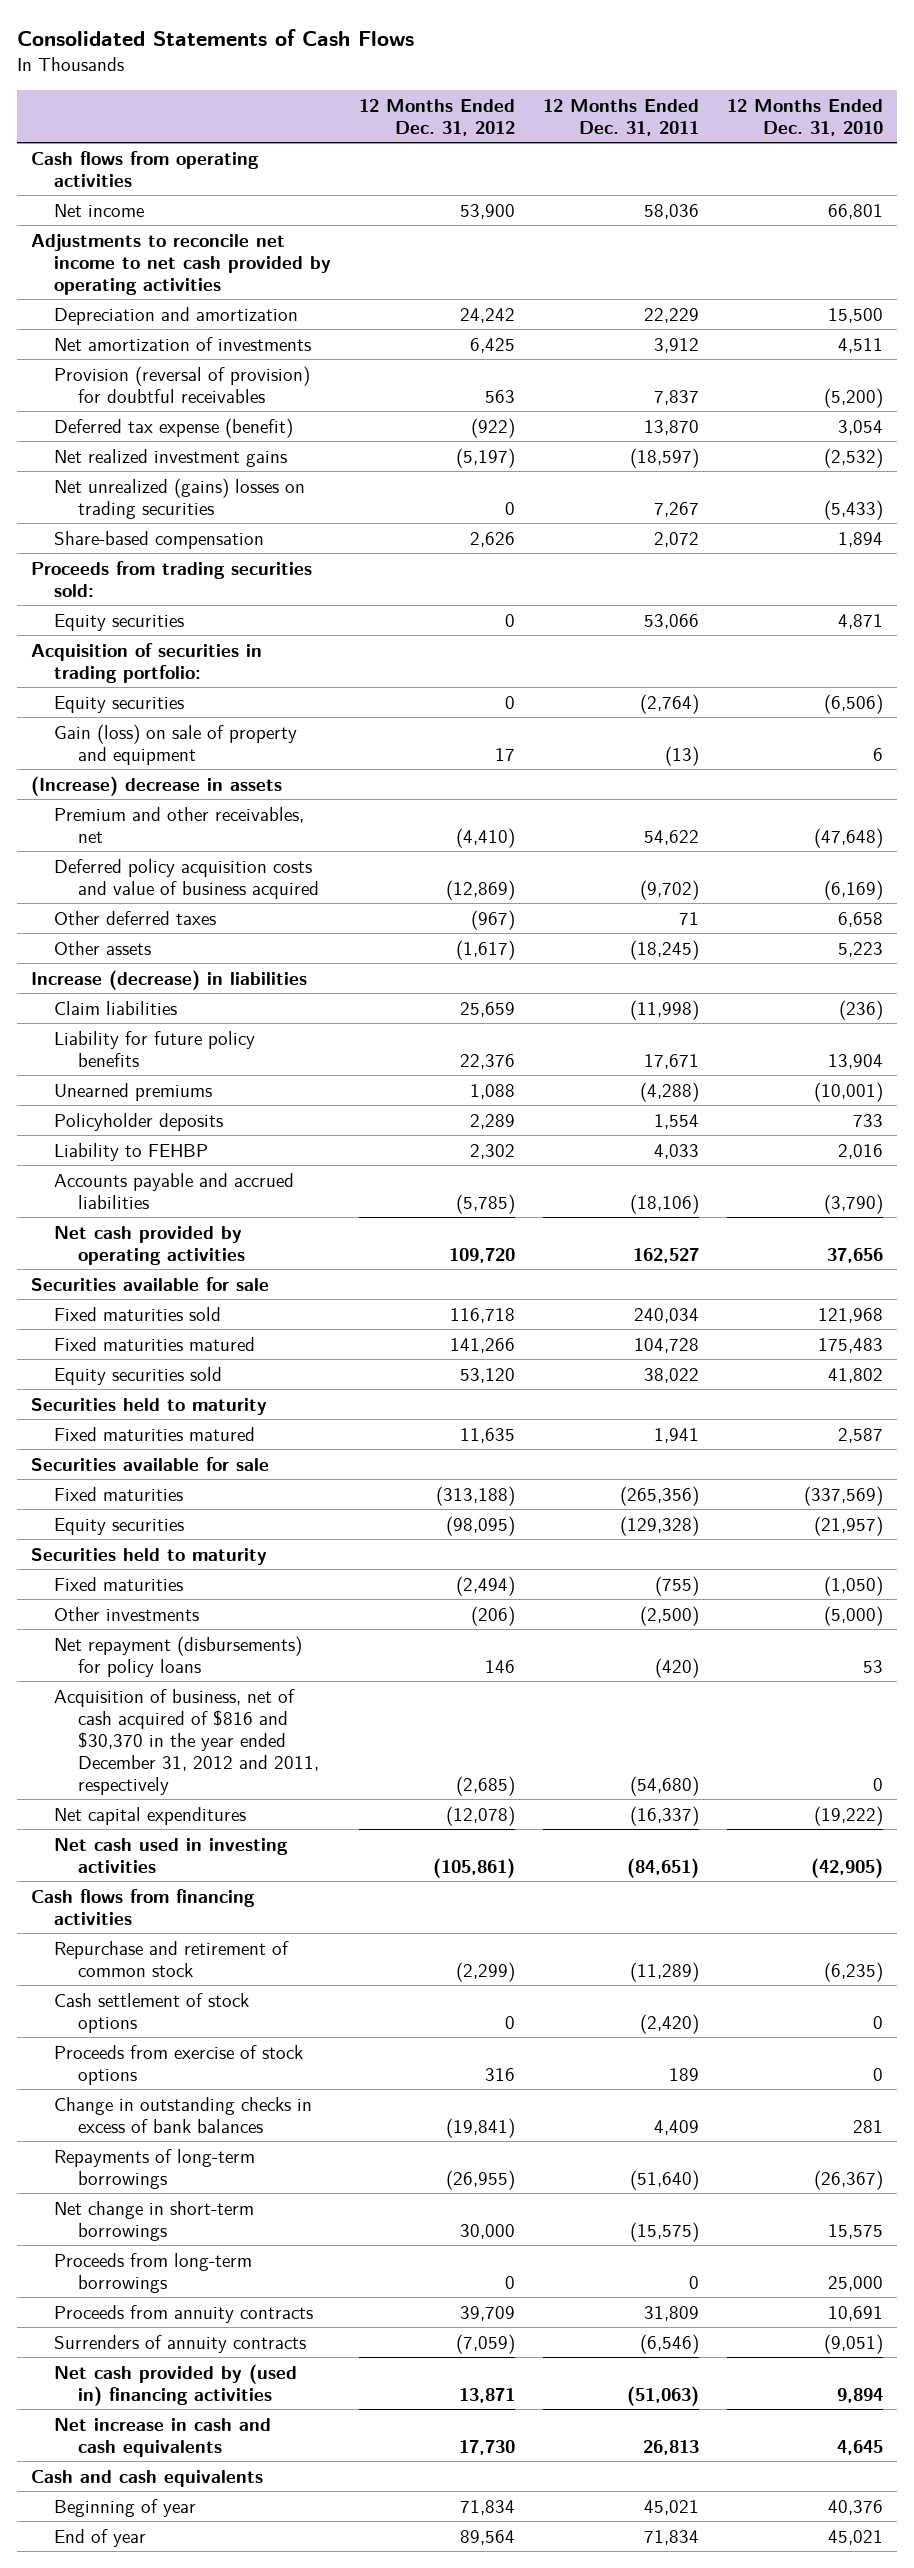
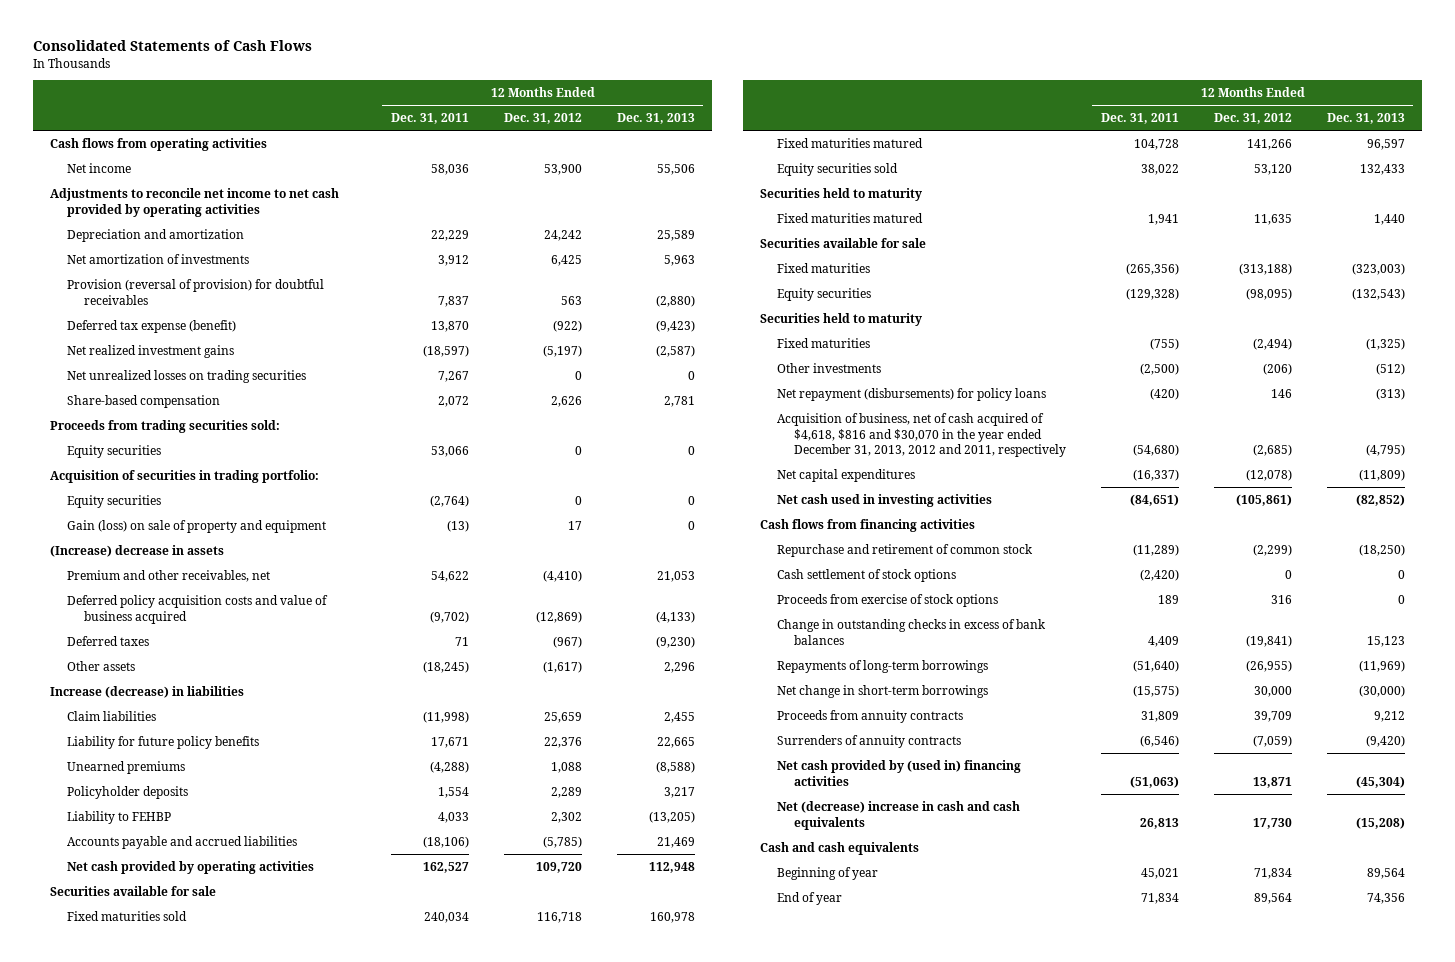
[727,98,884,137] 12 Months Ended Dec. 31, 2010 -> none
none -> [616,113,695,125] Dec. 31, 2013
[54,477,306,519] Net unrealized (gains) losses on trading securities -> [67,369,307,383] Net unrealized losses on trading securities
[54,910,217,925] Other deferred taxes -> [67,635,150,646] Deferred taxes
[54,1688,320,1796] Acquisition of business, net of cash acquired of $816 and $30,370 in the year ended December 31, 2012 and 2011, respectively -> [777,412,1067,458] Acquisition of business, net of cash acquired of $4,618, $816 and $30,070 in the year ended December 31, 2013, 2012 and 2011, respectively
[54,2252,253,2293] Proceeds from long-term borrowings -> none
[54,2417,272,2457] Net increase in cash and cash equivalents -> [777,800,1021,830] Net (decrease) increase in cash and cash equivalents

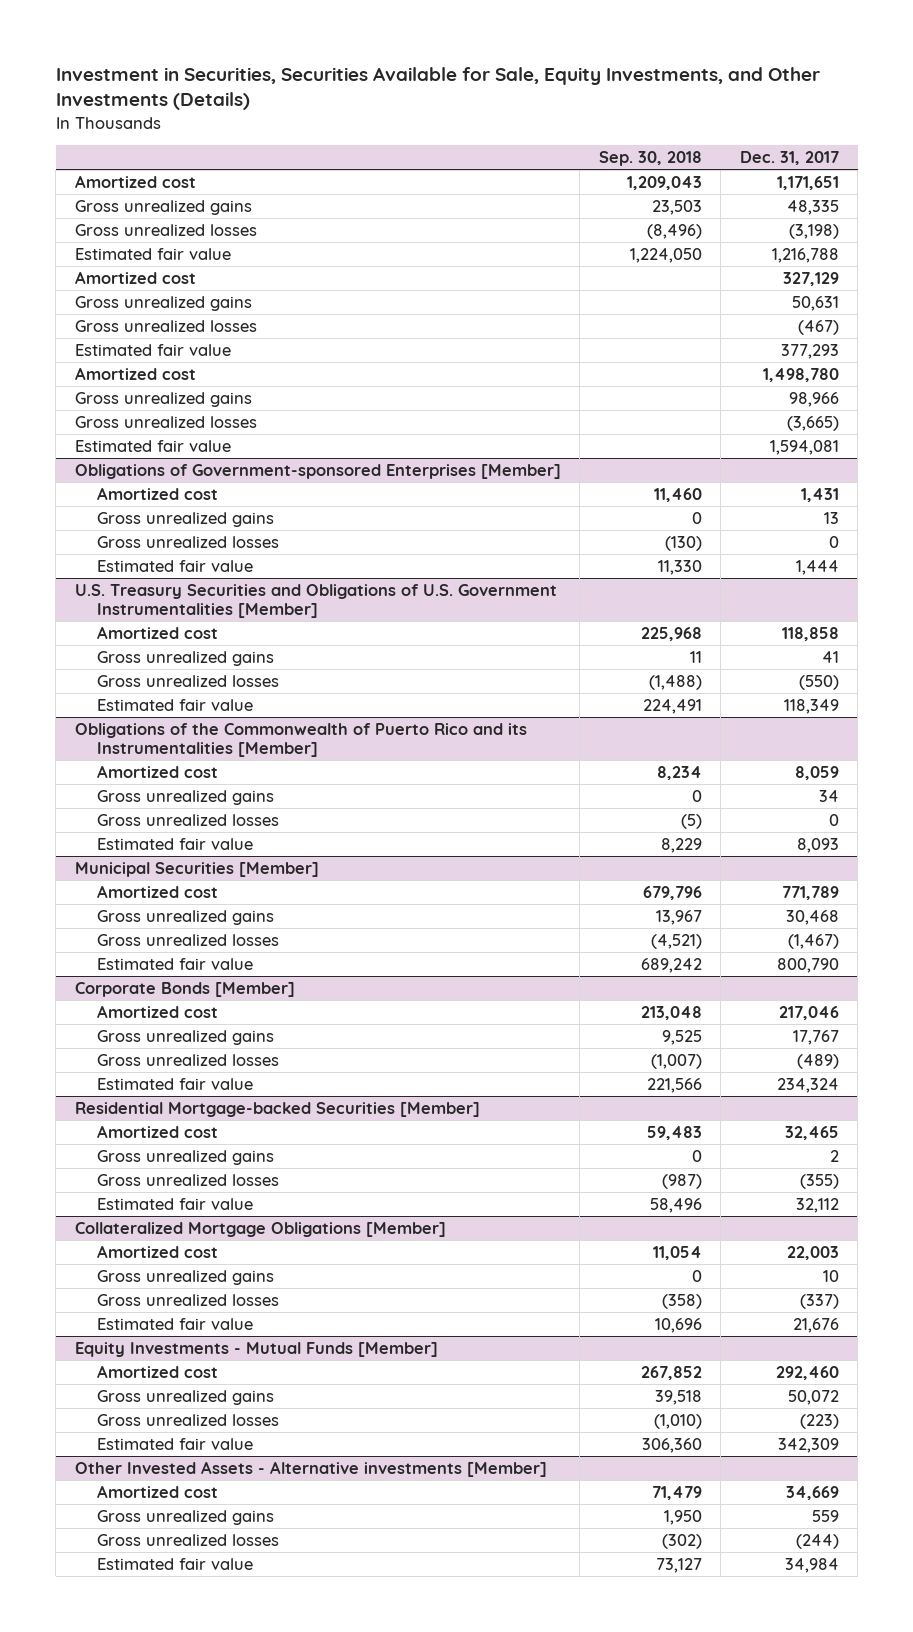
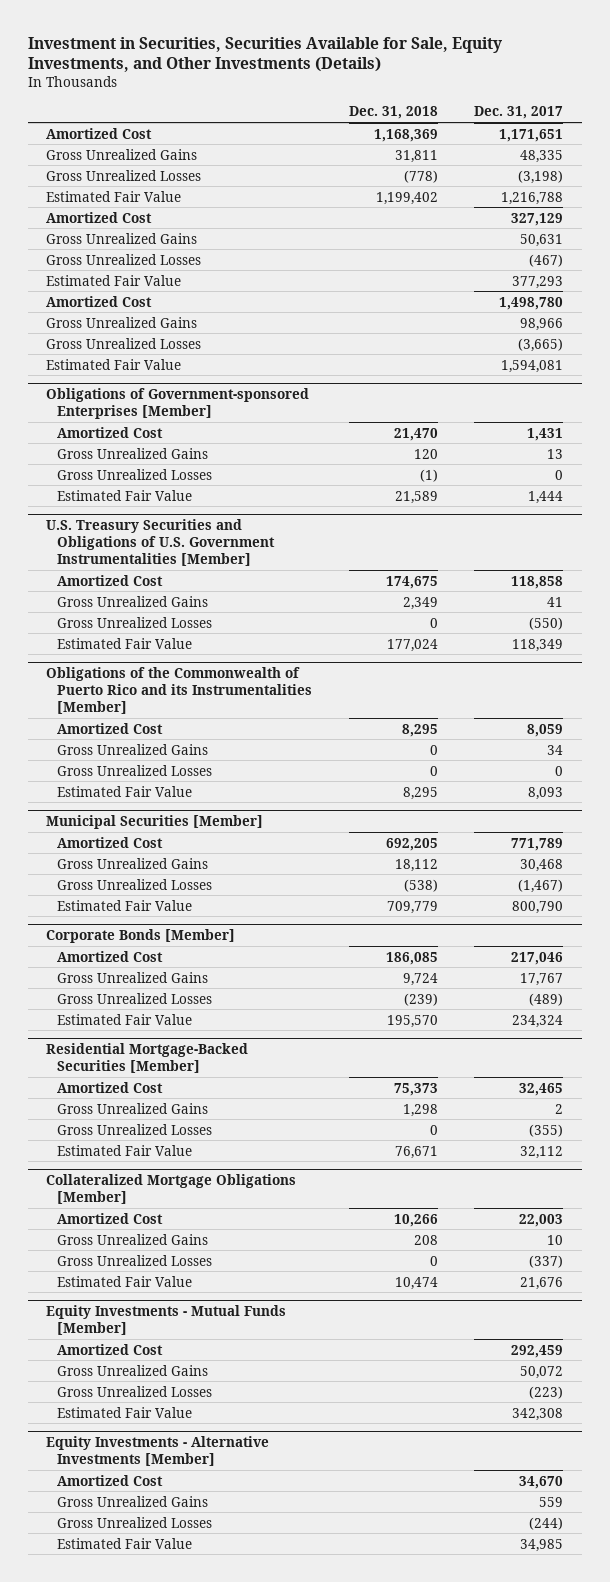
[598,150,702,166] Sep. 30, 2018 -> none
none -> [348,106,438,120] Dec. 31, 2018
[74,175,196,189] Amortized cost -> [46,127,153,139] Amortized Cost
[74,200,252,216] Gross unrealized gains -> [46,148,198,160] Gross Unrealized Gains
[74,224,257,237] Gross unrealized losses -> [46,169,202,181] Gross Unrealized Losses
[74,248,231,261] Estimated fair value -> [46,190,182,202] Estimated Fair Value
[74,271,196,285] Amortized cost -> [46,211,153,223] Amortized Cost
[74,296,252,312] Gross unrealized gains -> [46,232,198,244] Gross Unrealized Gains
[74,320,257,333] Gross unrealized losses -> [46,253,202,265] Gross Unrealized Losses
[74,344,231,357] Estimated fair value -> [46,274,182,286] Estimated Fair Value
[74,367,196,381] Amortized cost -> [46,295,153,307] Amortized Cost
[74,392,252,408] Gross unrealized gains -> [46,316,198,328] Gross Unrealized Gains
[74,416,257,429] Gross unrealized losses -> [46,337,202,349] Gross Unrealized Losses
[74,440,231,453] Estimated fair value -> [46,358,182,370] Estimated Fair Value
[97,487,219,501] Amortized cost -> [57,426,164,438] Amortized Cost
[97,512,275,528] Gross unrealized gains -> [57,447,209,459] Gross Unrealized Gains
[97,536,280,549] Gross unrealized losses -> [57,468,213,480] Gross Unrealized Losses
[97,560,254,573] Estimated fair value -> [57,489,193,501] Estimated Fair Value
[97,626,219,640] Amortized cost -> [57,574,164,586] Amortized Cost
[97,651,275,667] Gross unrealized gains -> [57,595,209,607] Gross Unrealized Gains
[97,675,280,688] Gross unrealized losses -> [57,616,213,628] Gross Unrealized Losses
[97,699,254,712] Estimated fair value -> [57,637,193,649] Estimated Fair Value
[97,765,219,779] Amortized cost -> [57,722,164,734] Amortized Cost
[97,790,275,806] Gross unrealized gains -> [57,743,209,755] Gross Unrealized Gains
[97,814,280,827] Gross unrealized losses -> [57,764,213,776] Gross Unrealized Losses
[97,838,254,851] Estimated fair value -> [57,785,193,797] Estimated Fair Value
[97,885,219,899] Amortized cost -> [57,836,164,848] Amortized Cost
[97,910,275,926] Gross unrealized gains -> [57,857,209,869] Gross Unrealized Gains
[97,934,280,947] Gross unrealized losses -> [57,878,213,890] Gross Unrealized Losses
[97,958,254,971] Estimated fair value -> [57,899,193,911] Estimated Fair Value
[97,1005,219,1019] Amortized cost -> [57,950,164,962] Amortized Cost
[97,1030,275,1046] Gross unrealized gains -> [57,971,209,983] Gross Unrealized Gains
[97,1054,280,1067] Gross unrealized losses -> [57,992,213,1004] Gross Unrealized Losses
[97,1078,254,1091] Estimated fair value -> [57,1013,193,1025] Estimated Fair Value
[74,1102,480,1118] Residential Mortgage-backed Securities [Member] -> [46,1042,249,1073] Residential Mortgage-Backed Securities [Member]
[97,1125,219,1139] Amortized cost -> [57,1081,164,1093] Amortized Cost
[97,1150,275,1166] Gross unrealized gains -> [57,1102,209,1114] Gross Unrealized Gains
[97,1174,280,1187] Gross unrealized losses -> [57,1123,213,1135] Gross Unrealized Losses
[97,1198,254,1211] Estimated fair value -> [57,1144,193,1156] Estimated Fair Value
[97,1245,219,1259] Amortized cost -> [57,1212,164,1224] Amortized Cost
[97,1270,275,1286] Gross unrealized gains -> [57,1233,209,1245] Gross Unrealized Gains
[97,1294,280,1307] Gross unrealized losses -> [57,1254,213,1266] Gross Unrealized Losses
[97,1318,254,1331] Estimated fair value -> [57,1275,193,1287] Estimated Fair Value
[74,1461,547,1478] Other Invested Assets - Alternative investments [Member] -> none
[97,1365,219,1379] Amortized cost -> [57,1343,164,1355] Amortized Cost
[775,1366,839,1381] 292,460 -> [511,1344,564,1358] 292,459
[97,1390,275,1406] Gross unrealized gains -> [57,1364,209,1376] Gross Unrealized Gains
[97,1414,280,1427] Gross unrealized losses -> [57,1385,213,1397] Gross Unrealized Losses
[97,1438,254,1451] Estimated fair value -> [57,1406,193,1418] Estimated Fair Value
[777,1438,839,1454] 342,309 -> [512,1407,564,1421] 342,308
none -> [46,1435,270,1466] Equity Investments - Alternative Investments [Member]
[97,1485,219,1499] Amortized cost -> [57,1474,164,1486] Amortized Cost
[785,1486,839,1501] 34,669 -> [519,1475,564,1489] 34,670
[97,1510,275,1526] Gross unrealized gains -> [57,1495,209,1507] Gross Unrealized Gains
[97,1534,280,1547] Gross unrealized losses -> [57,1516,213,1528] Gross Unrealized Losses
[97,1558,254,1571] Estimated fair value -> [57,1537,193,1549] Estimated Fair Value
[784,1558,839,1574] 34,984 -> [520,1538,564,1552] 34,985

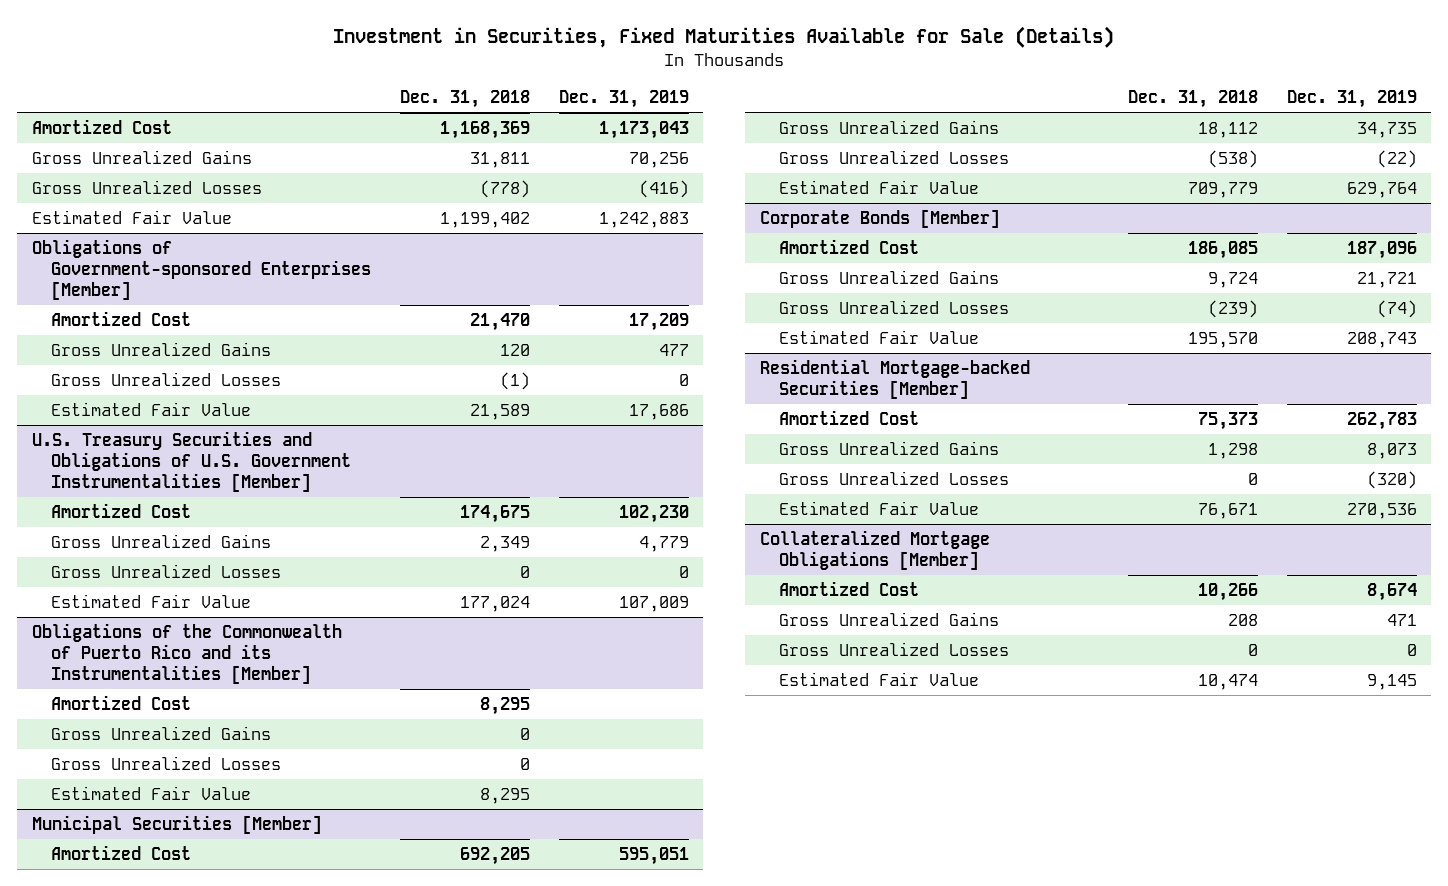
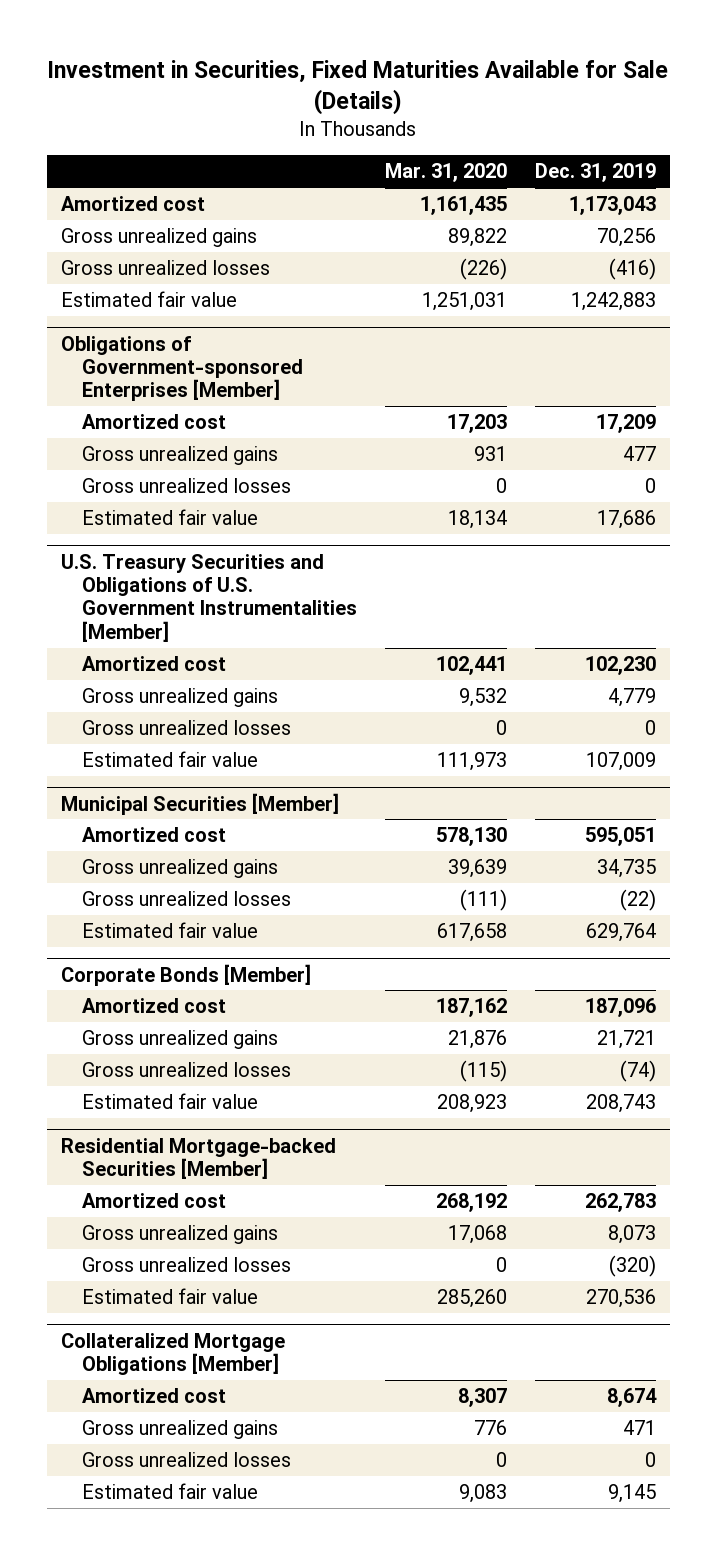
[399,89,530,108] Dec. 31, 2018 -> none
none -> [384,163,507,183] Mar. 31, 2020
[31,118,172,134] Amortized Cost -> [61,195,206,211] Amortized cost
[31,149,252,164] Gross Unrealized Gains -> [61,227,258,247] Gross unrealized gains
[31,179,262,194] Gross Unrealized Losses -> [61,259,271,275] Gross unrealized losses
[31,209,232,224] Estimated Fair Value -> [61,290,238,307] Estimated fair value
[50,310,191,326] Amortized Cost -> [81,413,226,429] Amortized cost
[50,341,271,356] Gross Unrealized Gains -> [81,445,278,465] Gross unrealized gains
[50,371,281,386] Gross Unrealized Losses -> [81,477,291,493] Gross unrealized losses
[50,401,251,416] Estimated Fair Value -> [81,508,258,525] Estimated fair value
[31,622,342,685] Obligations of the Commonwealth of Puerto Rico and its Instrumentalities [Member] -> none
[50,694,191,710] Amortized Cost -> none
[50,725,271,740] Gross Unrealized Gains -> none
[50,755,281,770] Gross Unrealized Losses -> none
[50,785,251,800] Estimated Fair Value -> none
[50,502,191,518] Amortized Cost -> [81,655,226,671] Amortized cost
[50,533,271,548] Gross Unrealized Gains -> [81,687,278,707] Gross unrealized gains
[50,563,281,578] Gross Unrealized Losses -> [81,719,291,735] Gross unrealized losses
[50,593,251,608] Estimated Fair Value -> [81,750,258,767] Estimated fair value
[50,844,191,860] Amortized Cost -> [81,826,226,842] Amortized cost
[778,119,999,134] Gross Unrealized Gains -> [81,858,278,878] Gross unrealized gains
[778,149,1009,164] Gross Unrealized Losses -> [81,890,291,906] Gross unrealized losses
[778,179,979,194] Estimated Fair Value -> [81,921,258,938] Estimated fair value
[778,238,919,254] Amortized Cost -> [81,997,226,1013] Amortized cost
[778,269,999,284] Gross Unrealized Gains -> [81,1029,278,1049] Gross unrealized gains
[778,299,1009,314] Gross Unrealized Losses -> [81,1061,291,1077] Gross unrealized losses
[778,329,979,344] Estimated Fair Value -> [81,1092,258,1109] Estimated fair value
[778,409,919,425] Amortized Cost -> [81,1192,226,1208] Amortized cost
[778,440,999,455] Gross Unrealized Gains -> [81,1224,278,1244] Gross unrealized gains
[778,470,1009,485] Gross Unrealized Losses -> [81,1256,291,1272] Gross unrealized losses
[778,500,979,515] Estimated Fair Value -> [81,1287,258,1304] Estimated fair value
[778,580,919,596] Amortized Cost -> [81,1387,226,1403] Amortized cost
[778,611,999,626] Gross Unrealized Gains -> [81,1419,278,1439] Gross unrealized gains
[778,641,1009,656] Gross Unrealized Losses -> [81,1451,291,1467] Gross unrealized losses
[778,671,979,686] Estimated Fair Value -> [81,1482,258,1499] Estimated fair value

